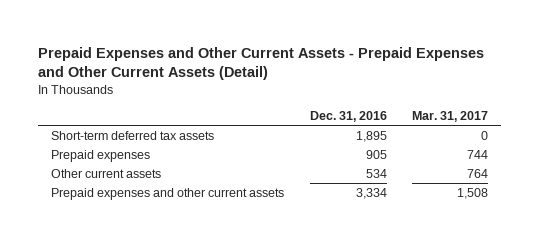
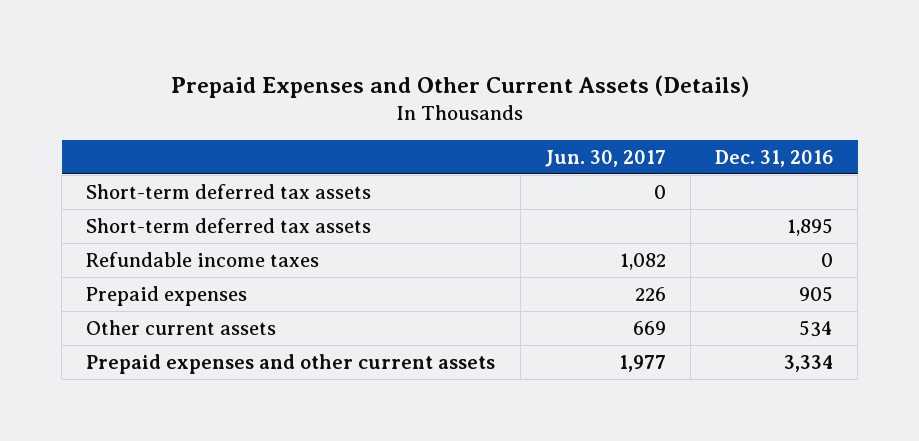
[38,46,485,81] Prepaid Expenses and Other Current Assets - Prepaid Expenses and Other Current Assets (Detail) -> [170,74,749,98] Prepaid Expenses and Other Current Assets (Details)
[412,111,489,123] Mar. 31, 2017 -> none
none -> [544,149,666,167] Jun. 30, 2017
none -> [86,183,372,199] Short-term deferred tax assets
none -> [86,251,320,267] Refundable income taxes

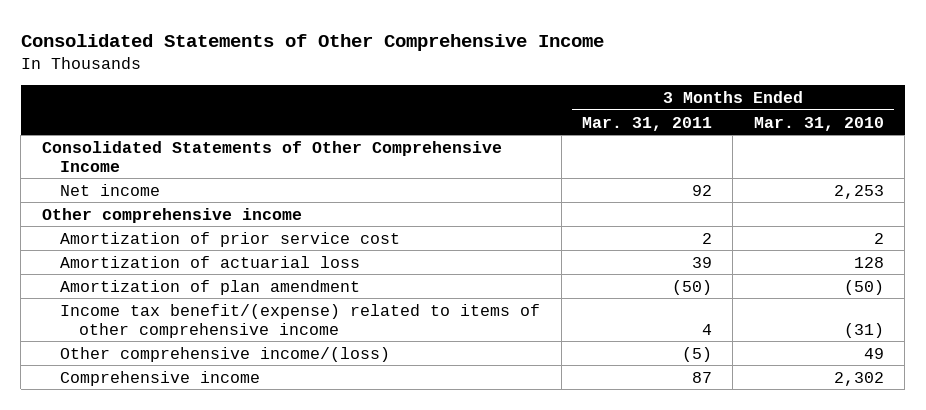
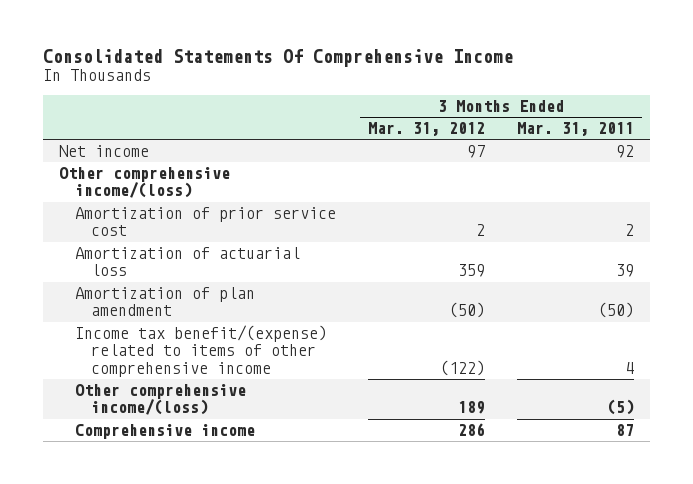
[20,33,604,51] Consolidated Statements of Other Comprehensive Income -> [42,49,513,68] Consolidated Statements Of Comprehensive Income
[753,116,884,131] Mar. 31, 2010 -> none
none -> [368,122,486,137] Mar. 31, 2012
[41,140,502,172] Consolidated Statements of Other Comprehensive Income -> none
[41,207,302,223] Other comprehensive income -> [58,167,230,199] Other comprehensive income/(loss)

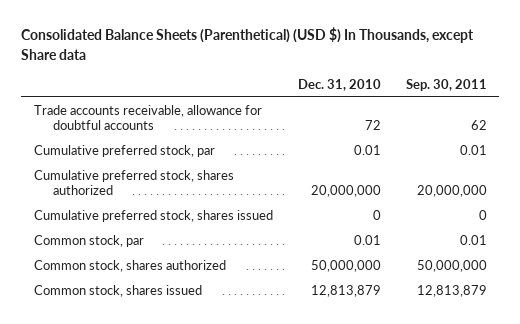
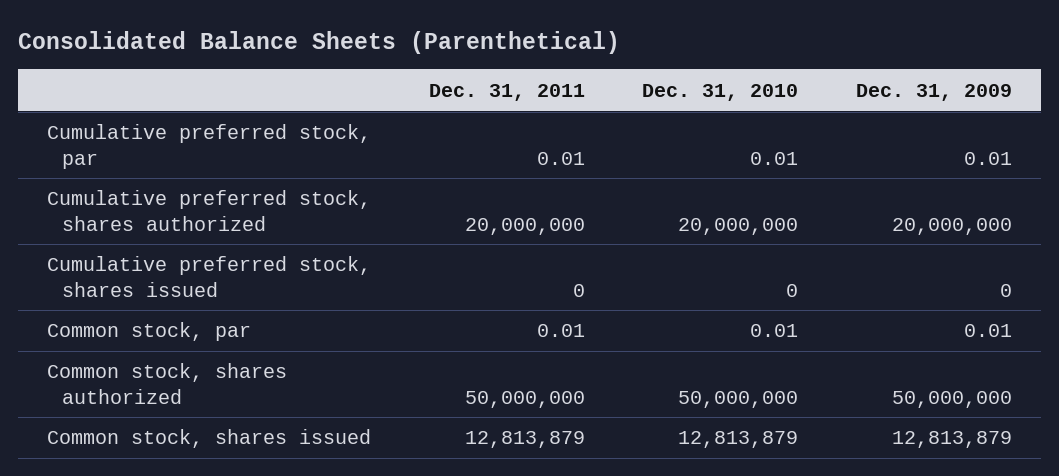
[21,27,475,60] Consolidated Balance Sheets (Parenthetical) (USD $) In Thousands, except Share data -> [18,31,621,55] Consolidated Balance Sheets (Parenthetical)
[405,78,487,91] Sep. 30, 2011 -> none
none -> [428,83,585,101] Dec. 31, 2011
none -> [855,83,1012,101] Dec. 31, 2009
[33,104,262,131] Trade accounts receivable, allowance for doubtful accounts -> none

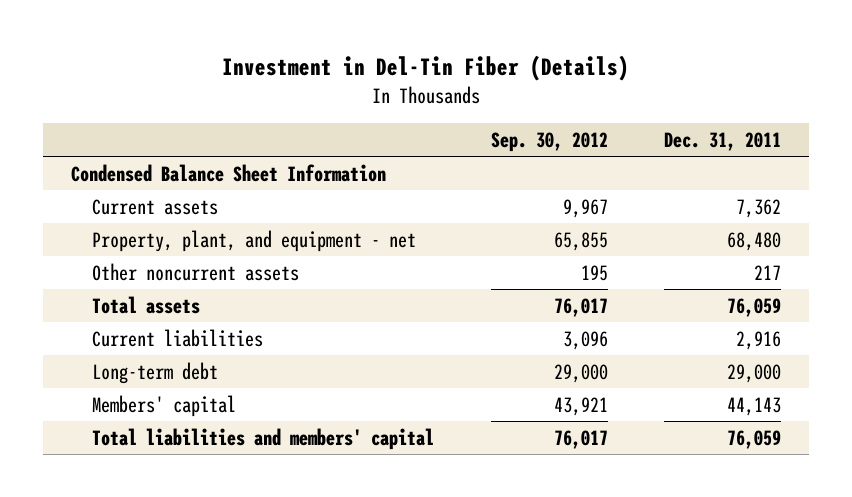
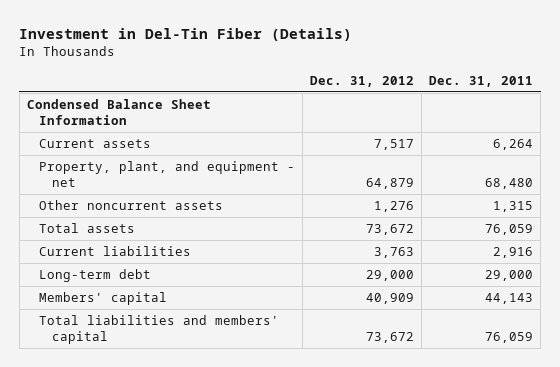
[490,131,608,152] Sep. 30, 2012 -> none
none -> [310,75,415,87] Dec. 31, 2012
[736,198,782,218] 7,362 -> [493,139,534,151] 6,264
[754,264,782,280] 217 -> [493,201,534,213] 1,315

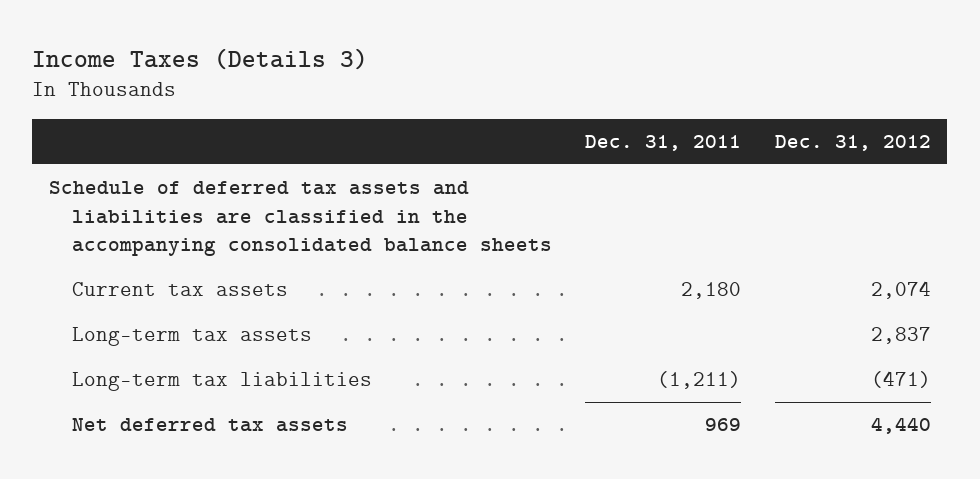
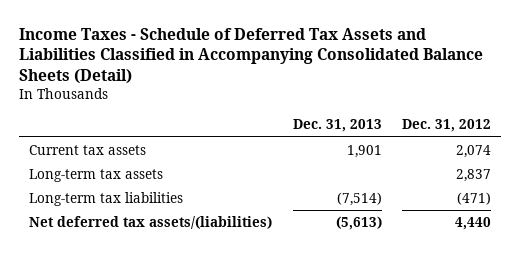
[32,47,369,70] Income Taxes (Details 3) -> [18,27,483,85] Income Taxes - Schedule of Deferred Tax Assets and Liabilities Classified in Accompanying Consolidated Balance Sheets (Detail)
[585,134,742,151] Dec. 31, 2011 -> none
none -> [292,119,382,133] Dec. 31, 2013
[48,181,552,257] Schedule of deferred tax assets and liabilities are classified in the accompanying consolidated balance sheets -> none
[71,418,348,433] Net deferred tax assets -> [29,215,273,229] Net deferred tax assets/(liabilities)

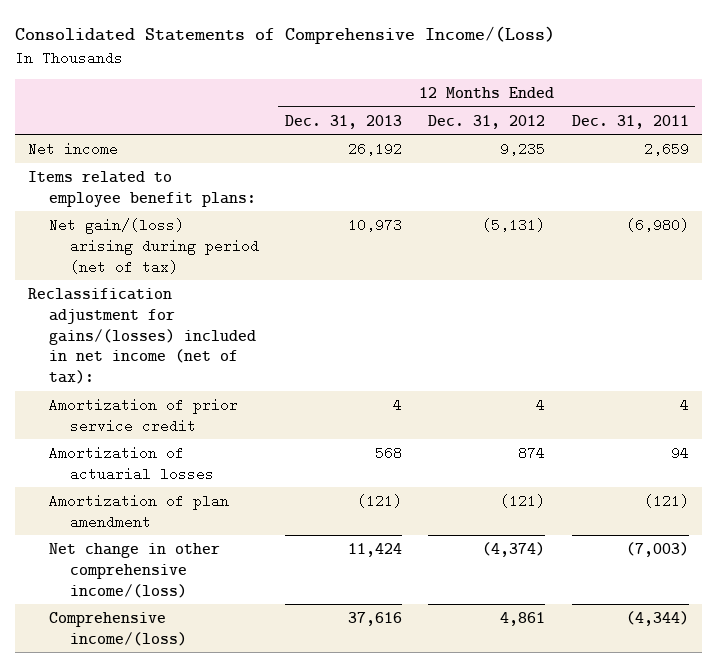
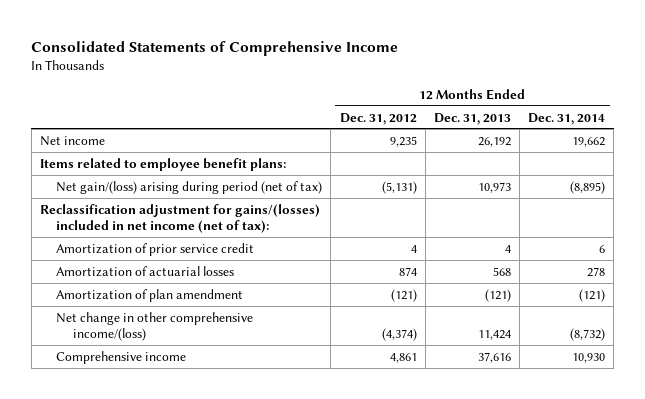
[14,26,555,45] Consolidated Statements of Comprehensive Income/(Loss) -> [31,40,399,56] Consolidated Statements of Comprehensive Income
[571,114,689,129] Dec. 31, 2011 -> none
none -> [528,112,606,125] Dec. 31, 2014
[48,611,187,646] Comprehensive income/(loss) -> [56,350,187,364] Comprehensive income

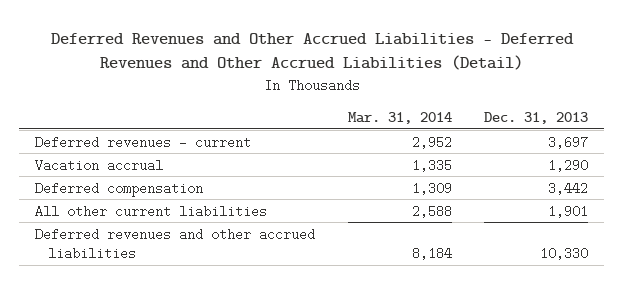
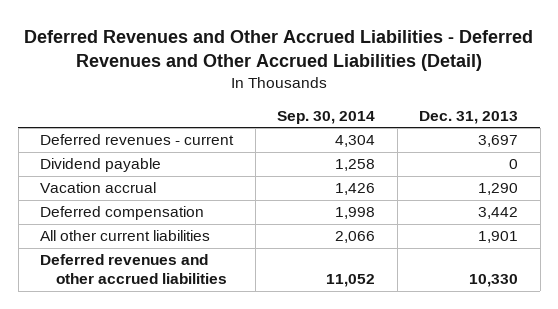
[347,112,452,125] Mar. 31, 2014 -> none
none -> [277,110,376,124] Sep. 30, 2014
none -> [40,158,162,173] Dividend payable

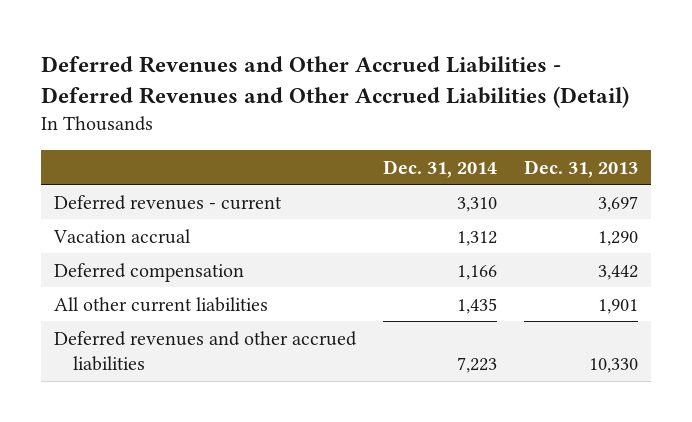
[277,110,376,124] Sep. 30, 2014 -> none
none -> [382,159,497,178] Dec. 31, 2014
[40,158,162,173] Dividend payable -> none

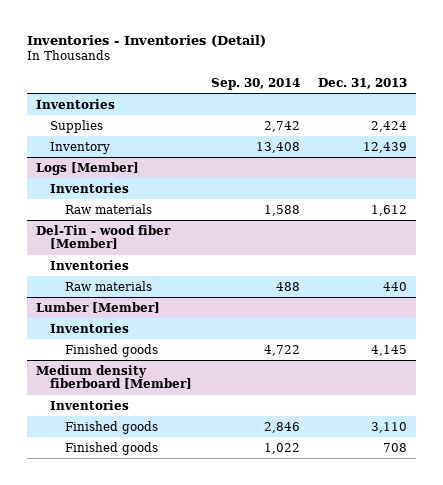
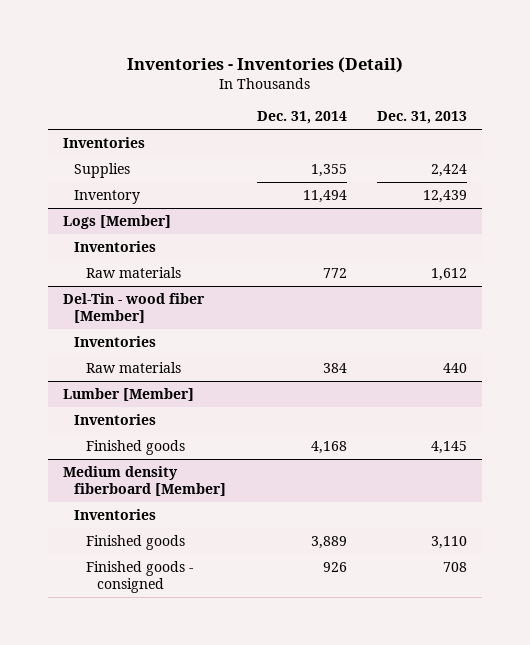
[210,77,300,90] Sep. 30, 2014 -> none
none -> [256,111,347,125] Dec. 31, 2014
[64,441,158,455] Finished goods -> [85,561,193,594] Finished goods - consigned

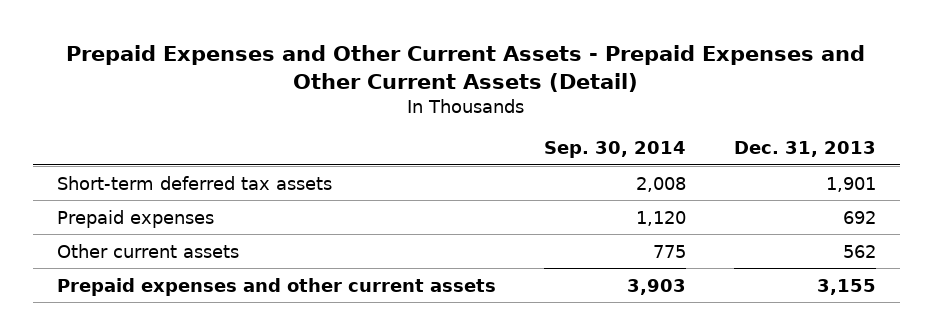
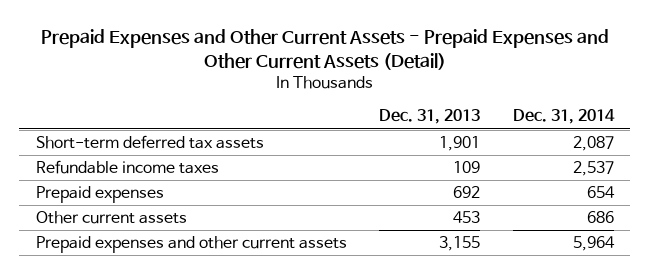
[543,141,686,159] Sep. 30, 2014 -> none
none -> [513,109,616,125] Dec. 31, 2014
none -> [35,160,219,175] Refundable income taxes
[842,244,876,258] 562 -> [453,211,481,224] 453

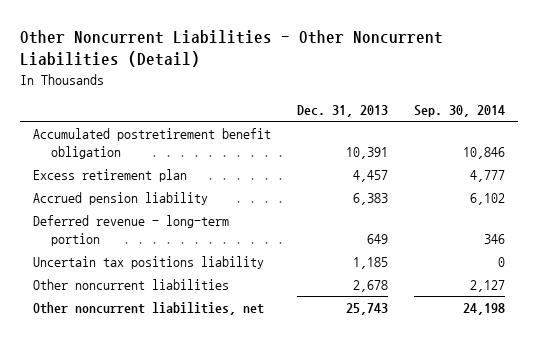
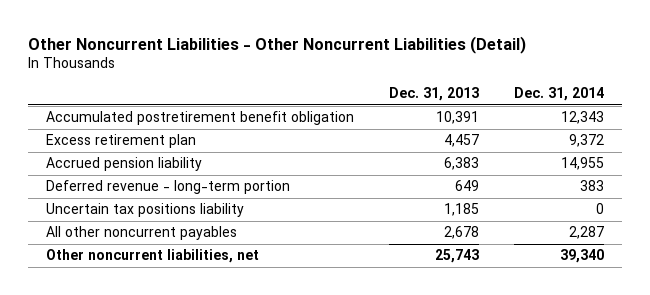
[414,105,506,118] Sep. 30, 2014 -> none
none -> [514,87,605,102] Dec. 31, 2014
[33,279,230,291] Other noncurrent liabilities -> [45,226,237,241] All other noncurrent payables

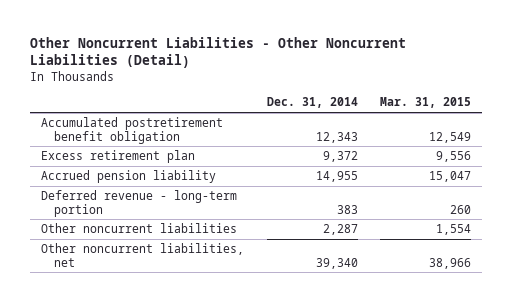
[388,87,479,102] Dec. 31, 2013 -> none
none -> [380,97,472,109] Mar. 31, 2015
[45,203,244,218] Uncertain tax positions liability -> none
[45,226,237,241] All other noncurrent payables -> [41,222,238,233] Other noncurrent liabilities

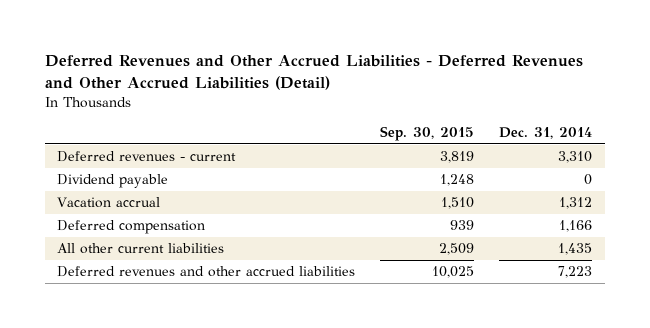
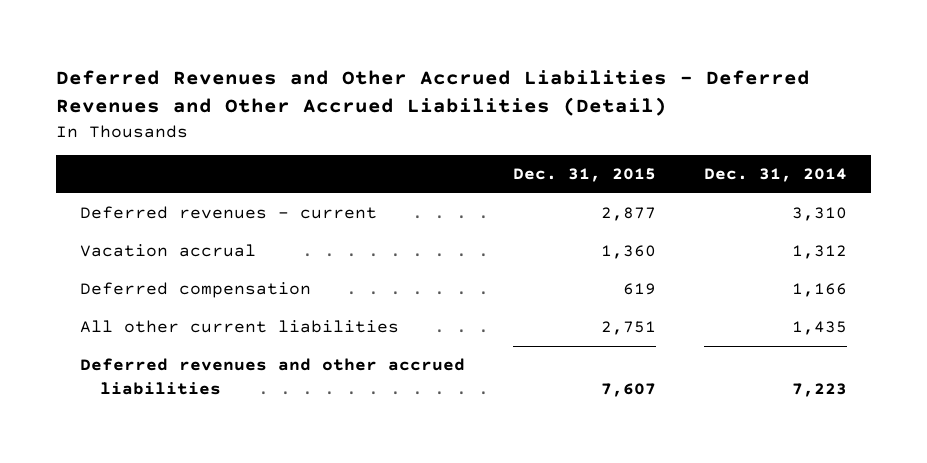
[380,125,475,141] Sep. 30, 2015 -> none
none -> [512,168,656,183] Dec. 31, 2015
[57,174,169,189] Dividend payable -> none

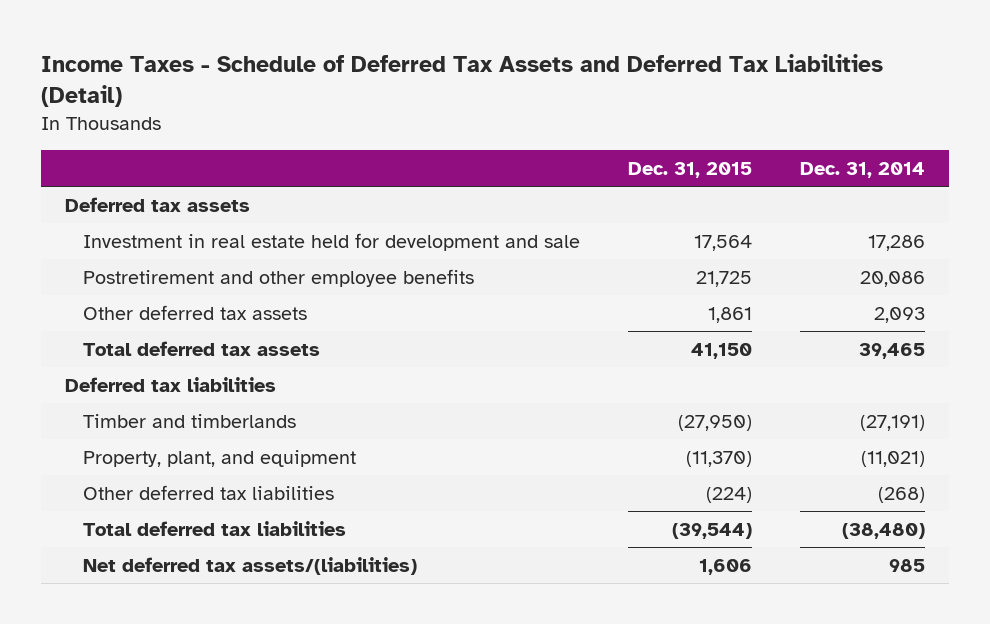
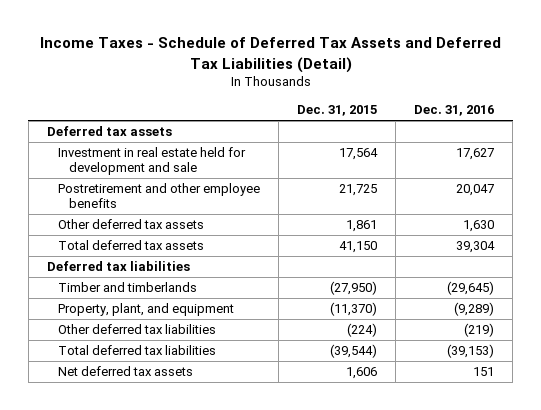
[799,161,925,178] Dec. 31, 2014 -> none
none -> [414,105,495,117] Dec. 31, 2016
[83,556,418,575] Net deferred tax assets/(liabilities) -> [57,366,193,377] Net deferred tax assets

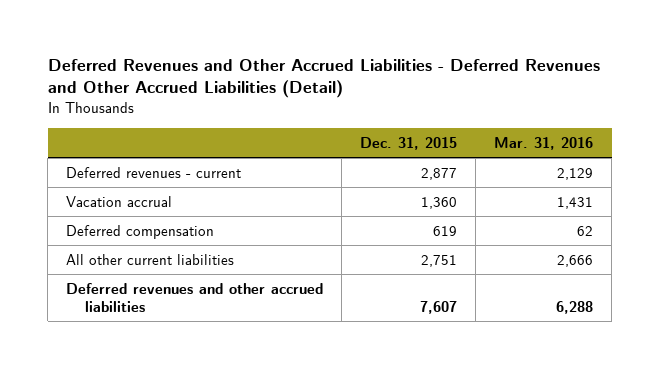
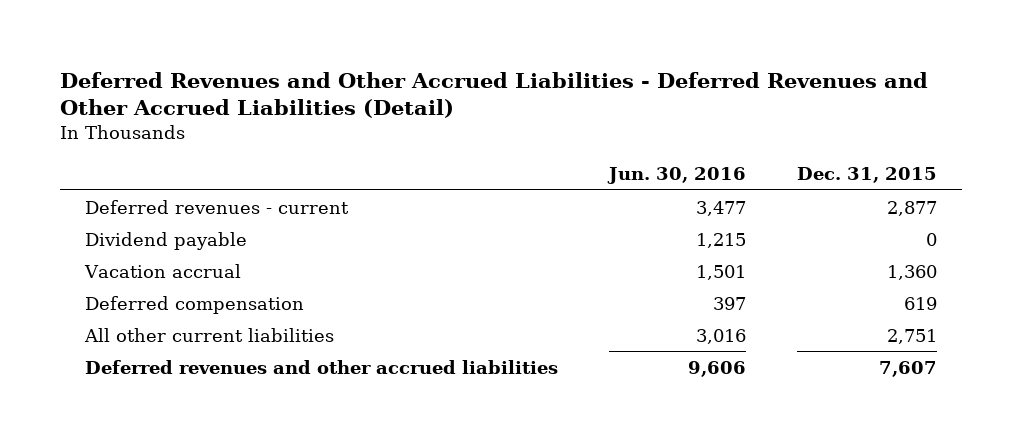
[494,136,594,150] Mar. 31, 2016 -> none
none -> [607,167,747,185] Jun. 30, 2016
none -> [85,231,248,250] Dividend payable

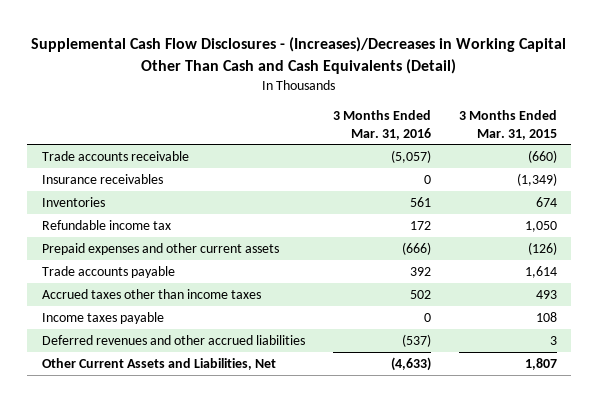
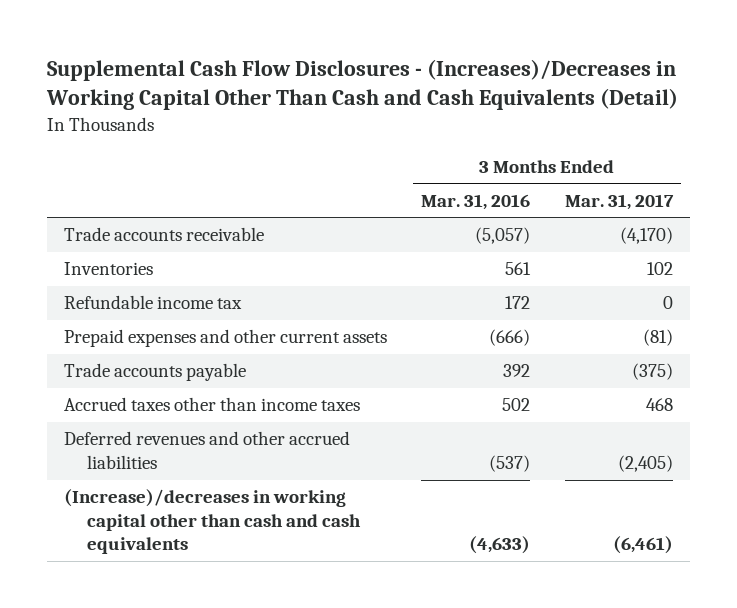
[459,109,558,140] 3 Months Ended Mar. 31, 2015 -> none
none -> [564,193,674,210] Mar. 31, 2017
[41,174,163,185] Insurance receivables -> none
[41,312,164,325] Income taxes payable -> none
[41,358,276,371] Other Current Assets and Liabilities, Net -> [64,489,362,555] (Increase)/decreases in working capital other than cash and cash equivalents

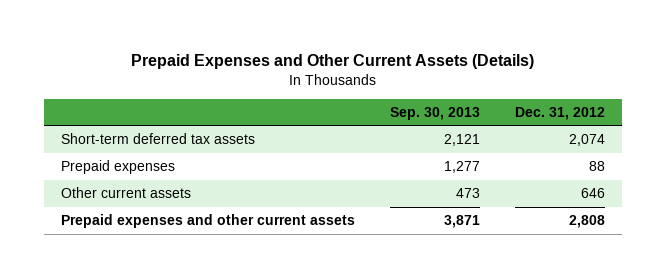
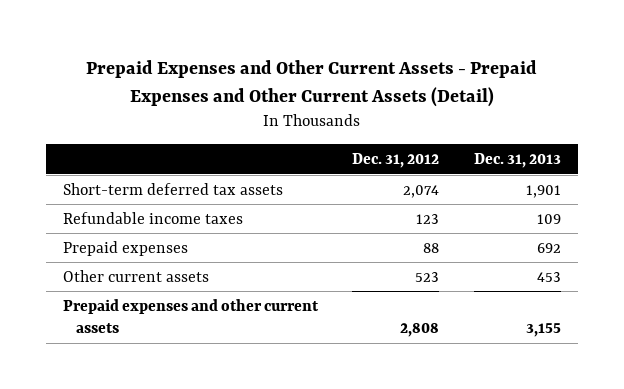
[131,53,535,69] Prepaid Expenses and Other Current Assets (Details) -> [85,59,537,107] Prepaid Expenses and Other Current Assets - Prepaid Expenses and Other Current Assets (Detail)
[390,106,481,120] Sep. 30, 2013 -> none
none -> [473,153,561,169] Dec. 31, 2013
none -> [62,211,243,224] Refundable income taxes
[581,188,606,199] 646 -> [415,271,440,282] 523

